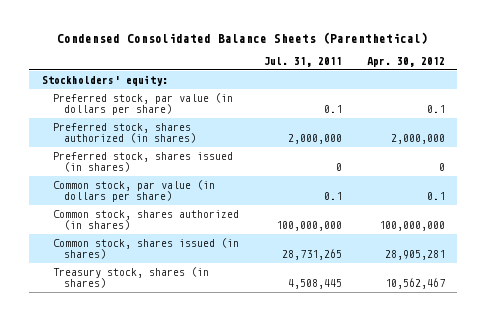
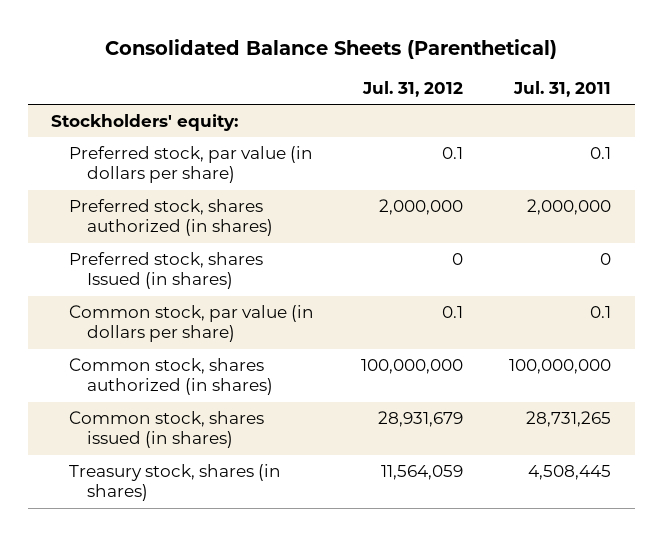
[57,31,429,44] Condensed Consolidated Balance Sheets (Parenthetical) -> [105,38,558,59] Consolidated Balance Sheets (Parenthetical)
[366,56,445,67] Apr. 30, 2012 -> none
none -> [361,80,463,97] Jul. 31, 2012
[52,152,233,173] Preferred stock, shares issued (in shares) -> [69,252,264,290] Preferred stock, shares Issued (in shares)

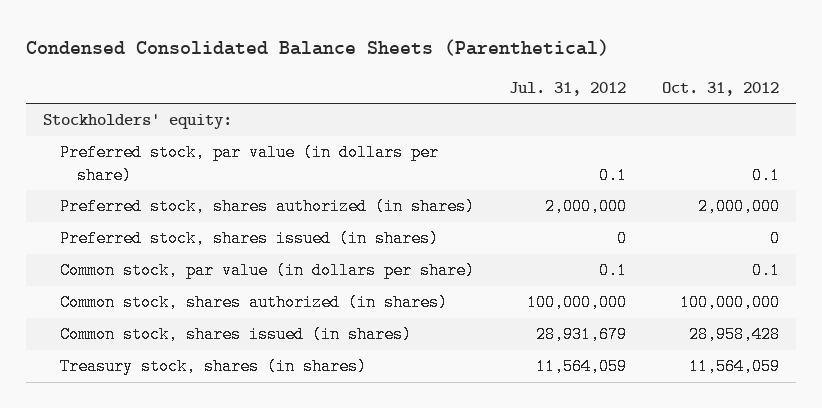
[105,38,558,59] Consolidated Balance Sheets (Parenthetical) -> [25,38,609,56] Condensed Consolidated Balance Sheets (Parenthetical)
[513,80,612,97] Jul. 31, 2011 -> none
none -> [661,81,779,96] Oct. 31, 2012
[69,252,264,290] Preferred stock, shares Issued (in shares) -> [60,230,440,248] Preferred stock, shares issued (in shares)

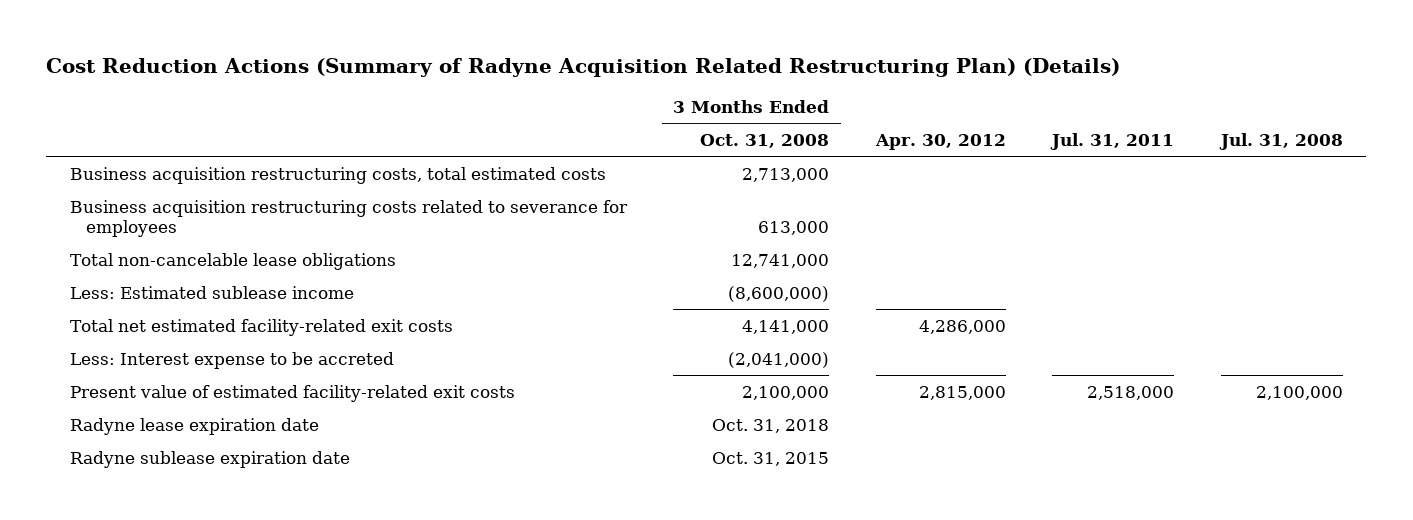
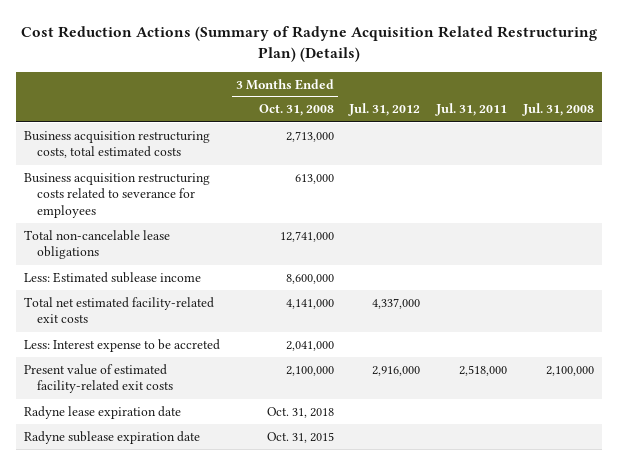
[874,134,1006,151] Apr. 30, 2012 -> none
none -> [348,103,421,117] Jul. 31, 2012
[728,285,830,302] (8,600,000) -> [285,273,334,284] 8,600,000
[728,351,830,368] (2,041,000) -> [285,340,334,351] 2,041,000

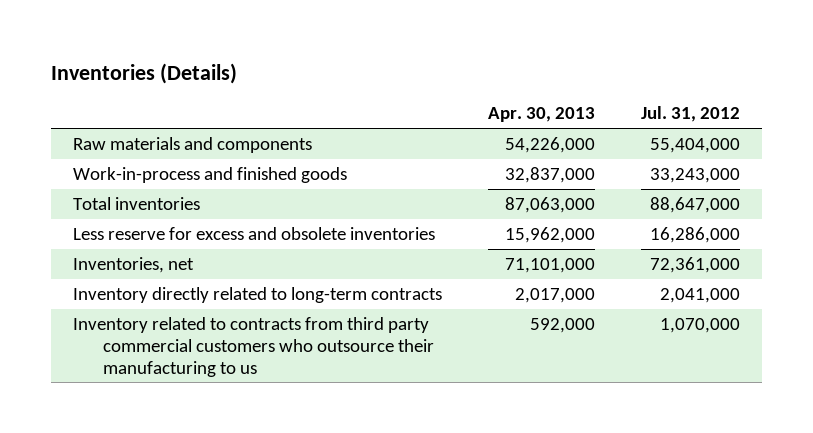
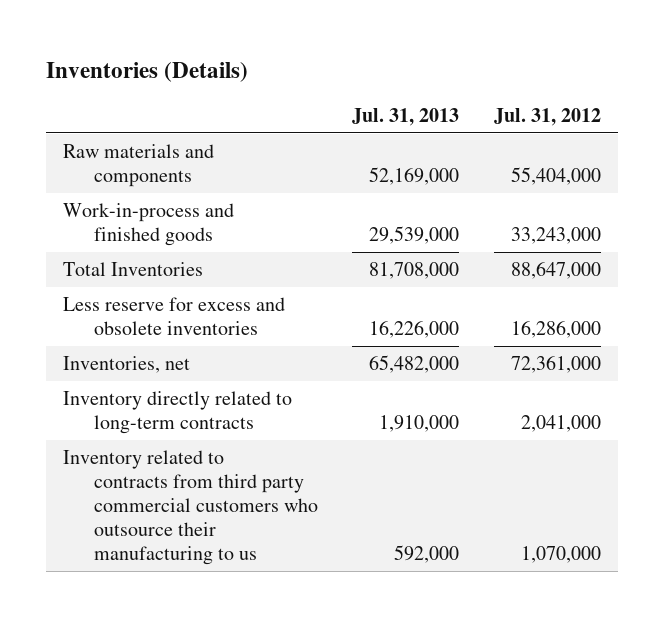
[487,107,595,123] Apr. 30, 2013 -> none
none -> [352,107,460,126] Jul. 31, 2013
[73,197,201,211] Total inventories -> [63,262,204,277] Total Inventories

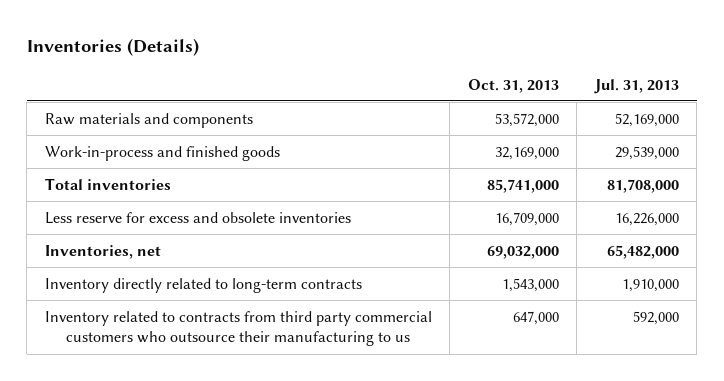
[493,107,601,126] Jul. 31, 2012 -> none
none -> [467,78,559,93] Oct. 31, 2013
[63,262,204,277] Total Inventories -> [44,177,171,190] Total inventories

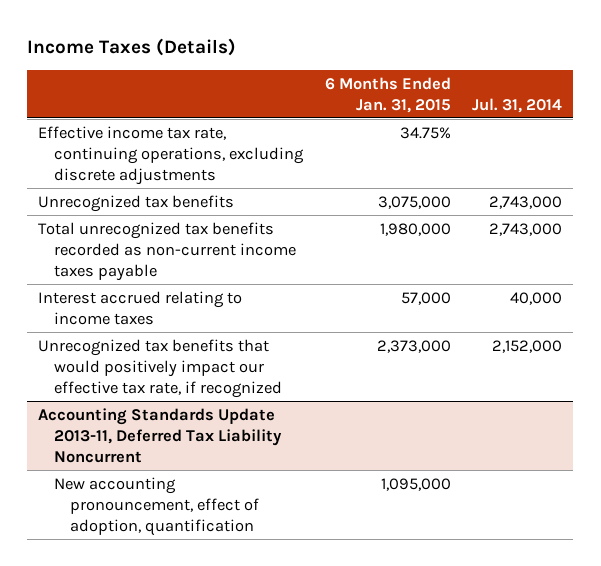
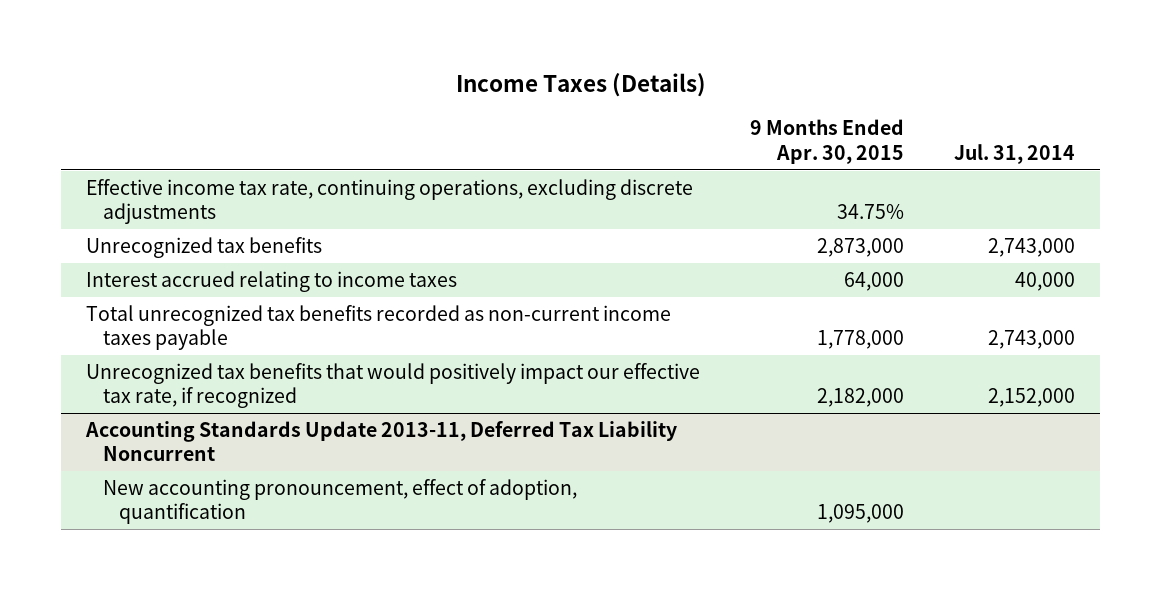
[324,76,451,113] 6 Months Ended Jan. 31, 2015 -> none
none -> [750,119,905,164] 9 Months Ended Apr. 30, 2015
[38,221,297,281] Total unrecognized tax benefits recorded as non-current income taxes payable -> [86,305,672,351] Total unrecognized tax benefits recorded as non-current income taxes payable

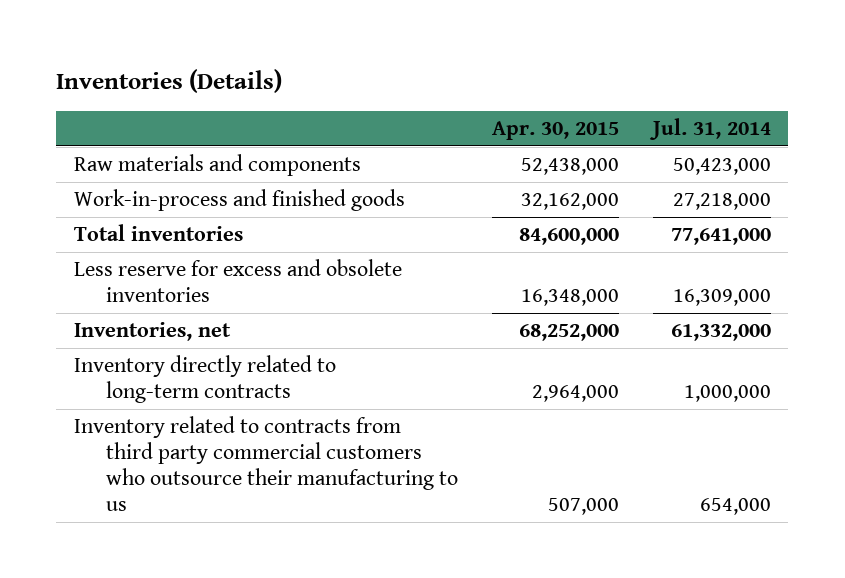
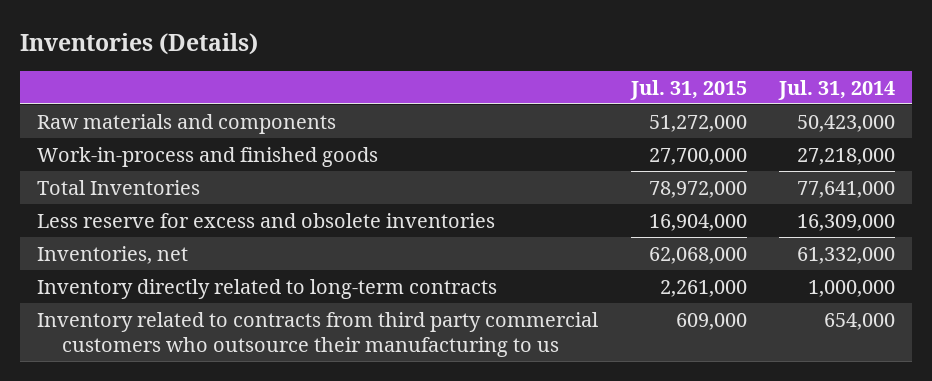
[491,120,619,140] Apr. 30, 2015 -> none
none -> [629,79,747,100] Jul. 31, 2015
[73,224,243,242] Total inventories -> [36,179,200,195] Total Inventories

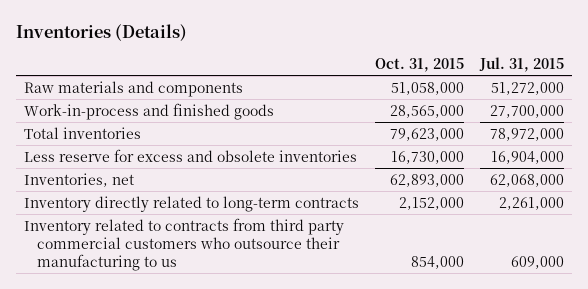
[778,79,896,100] Jul. 31, 2014 -> none
none -> [375,58,465,73] Oct. 31, 2015
[36,179,200,195] Total Inventories -> [24,126,142,139] Total inventories

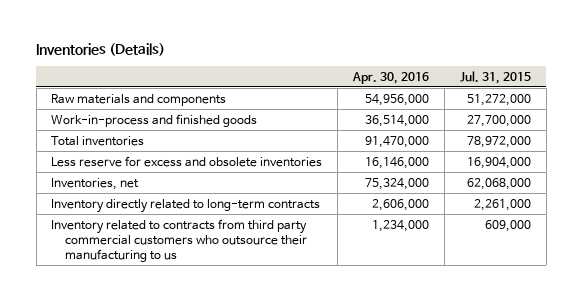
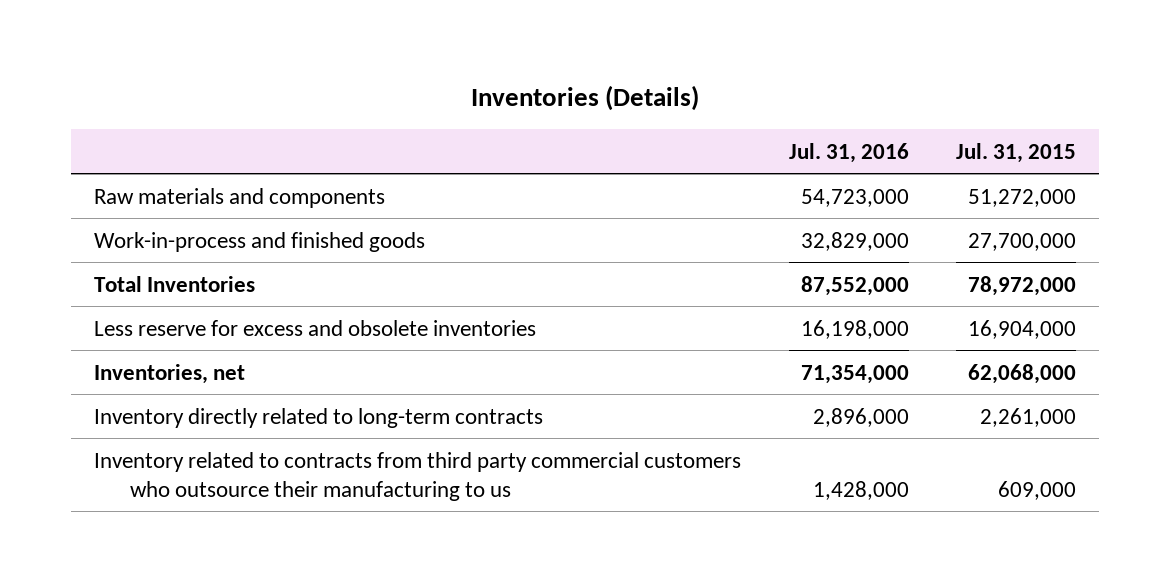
[352,71,430,84] Apr. 30, 2016 -> none
none -> [788,142,909,163] Jul. 31, 2016
[51,135,145,146] Total inventories -> [94,275,256,292] Total Inventories

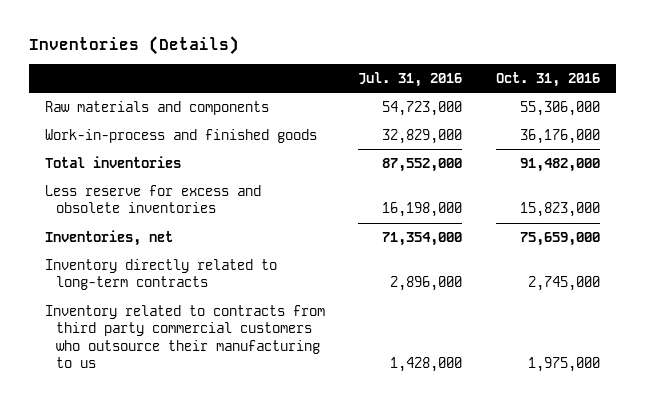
[955,142,1076,163] Jul. 31, 2015 -> none
none -> [495,71,600,87] Oct. 31, 2016
[94,275,256,292] Total Inventories -> [45,155,182,168] Total inventories

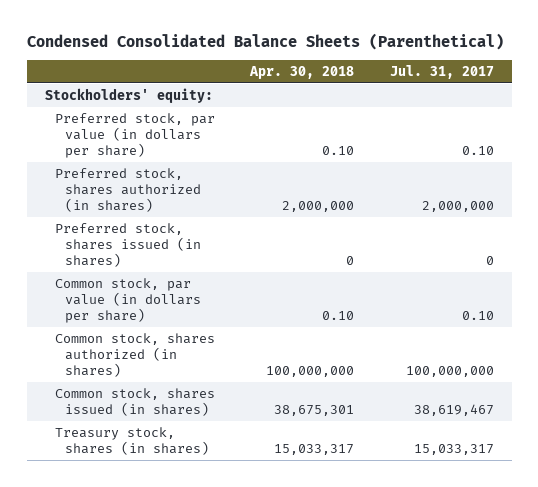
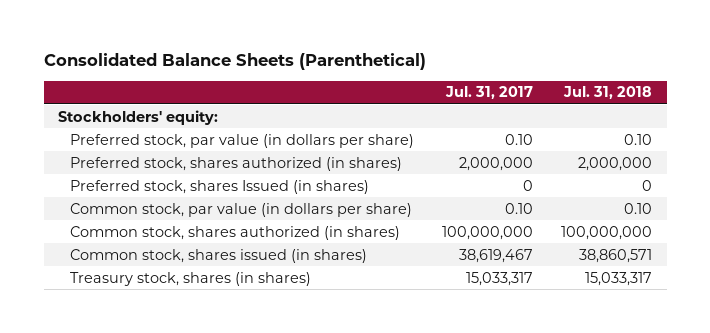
[26,32,504,50] Condensed Consolidated Balance Sheets (Parenthetical) -> [43,53,426,71] Consolidated Balance Sheets (Parenthetical)
[249,65,355,79] Apr. 30, 2018 -> none
none -> [563,86,653,100] Jul. 31, 2018
[54,222,201,268] Preferred stock, shares issued (in shares) -> [69,179,369,194] Preferred stock, shares Issued (in shares)

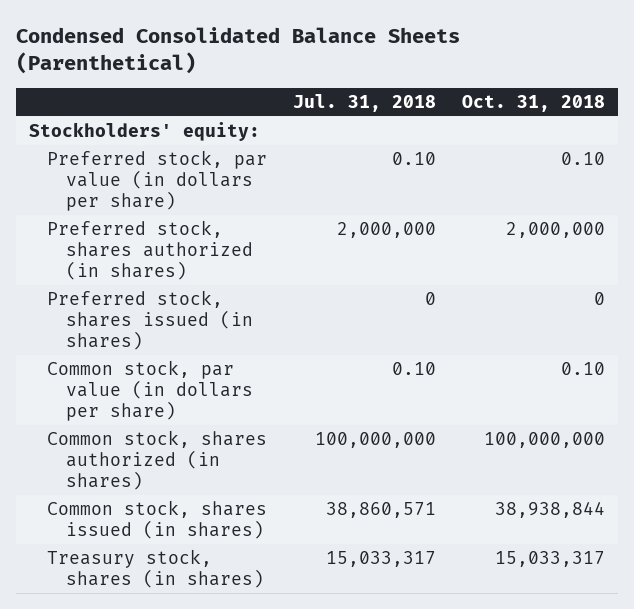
[43,53,426,71] Consolidated Balance Sheets (Parenthetical) -> [15,26,460,75] Condensed Consolidated Balance Sheets (Parenthetical)
[444,86,533,100] Jul. 31, 2017 -> none
none -> [462,94,606,112] Oct. 31, 2018
[69,179,369,194] Preferred stock, shares Issued (in shares) -> [47,290,254,350] Preferred stock, shares issued (in shares)

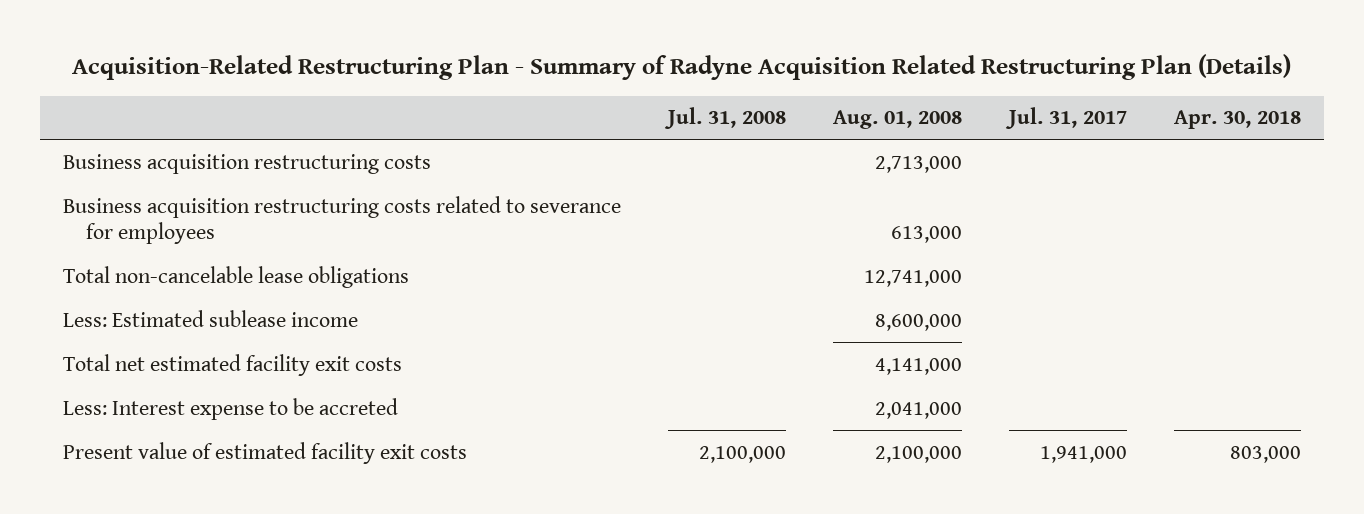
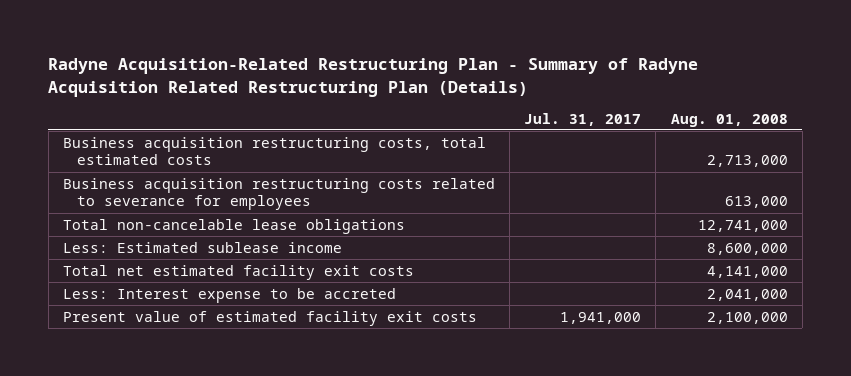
[71,53,1291,80] Acquisition-Related Restructuring Plan - Summary of Radyne Acquisition Related Restructuring Plan (Details) -> [48,58,699,97] Radyne Acquisition-Related Restructuring Plan - Summary of Radyne Acquisition Related Restructuring Plan (Details)
[664,107,787,130] Jul. 31, 2008 -> none
[1173,110,1301,130] Apr. 30, 2018 -> none
[63,153,432,174] Business acquisition restructuring costs -> [62,136,486,166] Business acquisition restructuring costs, total estimated costs

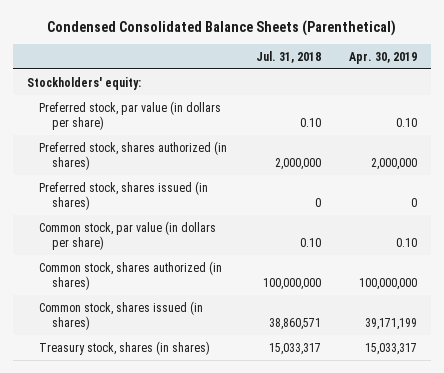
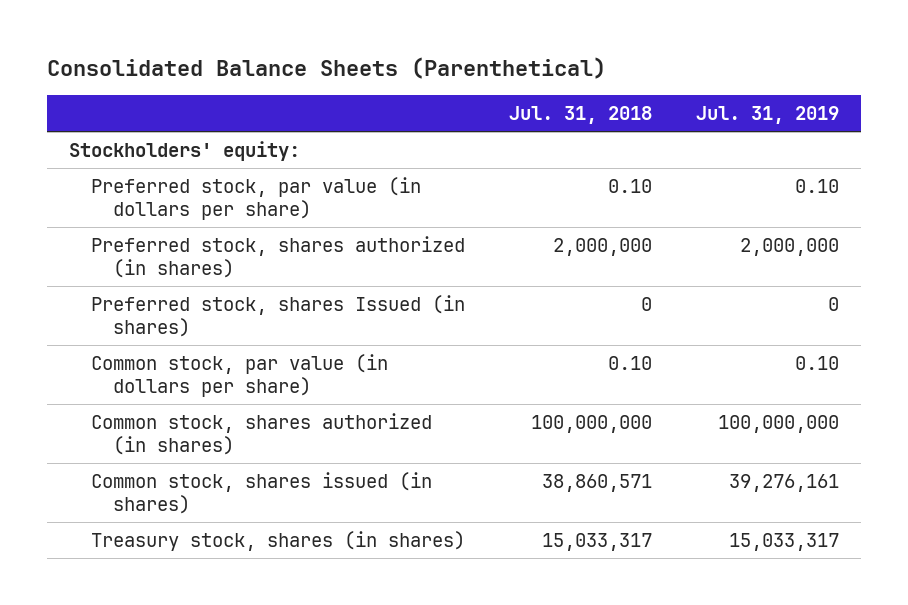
[46,19,396,36] Condensed Consolidated Balance Sheets (Parenthetical) -> [46,57,606,80] Consolidated Balance Sheets (Parenthetical)
[348,51,417,64] Apr. 30, 2019 -> none
none -> [696,106,840,125] Jul. 31, 2019
[39,180,209,210] Preferred stock, shares issued (in shares) -> [90,295,465,337] Preferred stock, shares Issued (in shares)

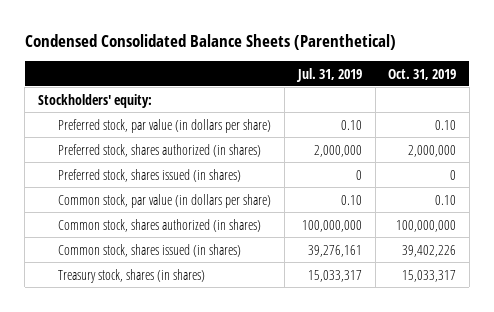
[46,57,606,80] Consolidated Balance Sheets (Parenthetical) -> [24,33,396,50] Condensed Consolidated Balance Sheets (Parenthetical)
[509,106,653,125] Jul. 31, 2018 -> none
none -> [388,68,457,80] Oct. 31, 2019
[90,295,465,337] Preferred stock, shares Issued (in shares) -> [58,168,242,182] Preferred stock, shares issued (in shares)

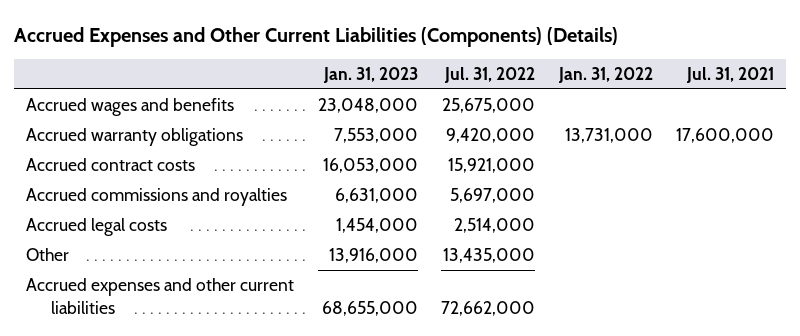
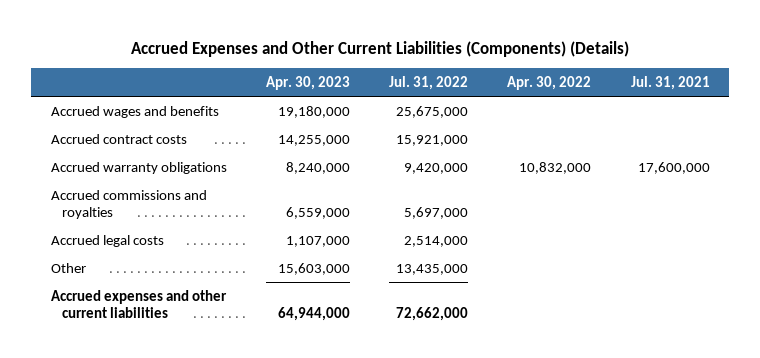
[322,66,418,83] Jan. 31, 2023 -> none
[557,66,653,83] Jan. 31, 2022 -> none
none -> [265,76,350,91] Apr. 30, 2023
none -> [507,76,592,91] Apr. 30, 2022
[26,127,244,146] Accrued warranty obligations -> [50,161,227,174] Accrued warranty obligations

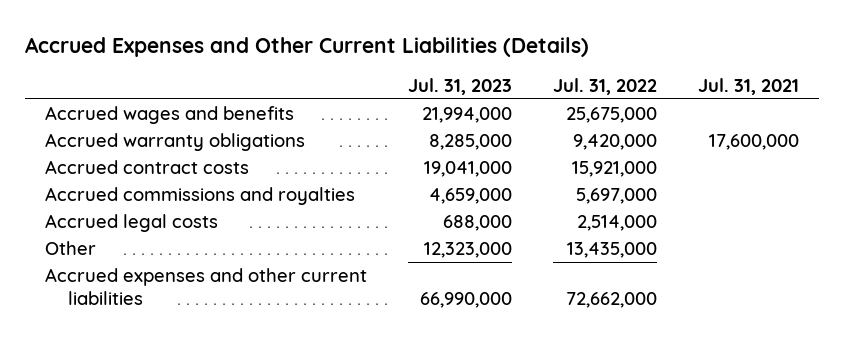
[131,40,630,57] Accrued Expenses and Other Current Liabilities (Components) (Details) -> [24,37,589,58] Accrued Expenses and Other Current Liabilities (Details)
[265,76,350,91] Apr. 30, 2023 -> none
[507,76,592,91] Apr. 30, 2022 -> none
none -> [408,77,513,95] Jul. 31, 2023
[50,133,187,144] Accrued contract costs -> [45,160,250,175] Accrued contract costs

